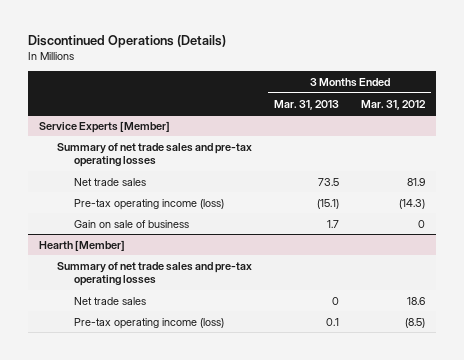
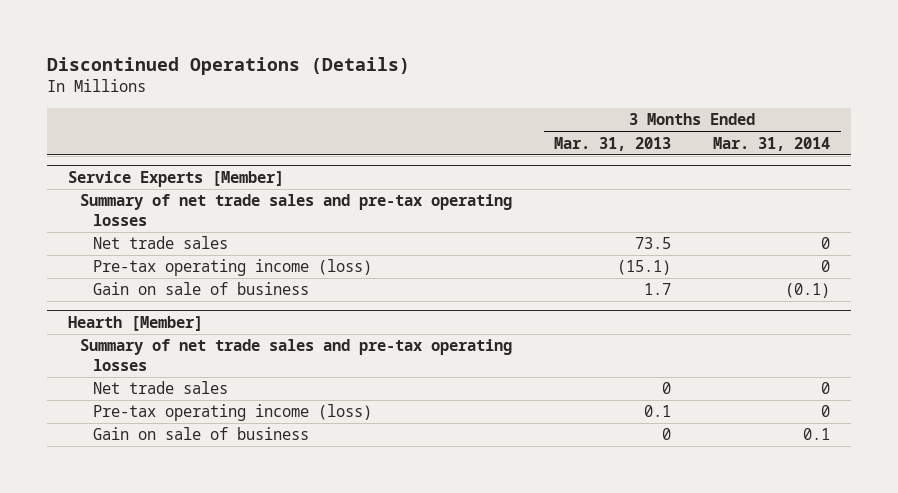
[361,99,427,110] Mar. 31, 2012 -> none
none -> [713,136,831,151] Mar. 31, 2014
none -> [93,427,310,441] Gain on sale of business

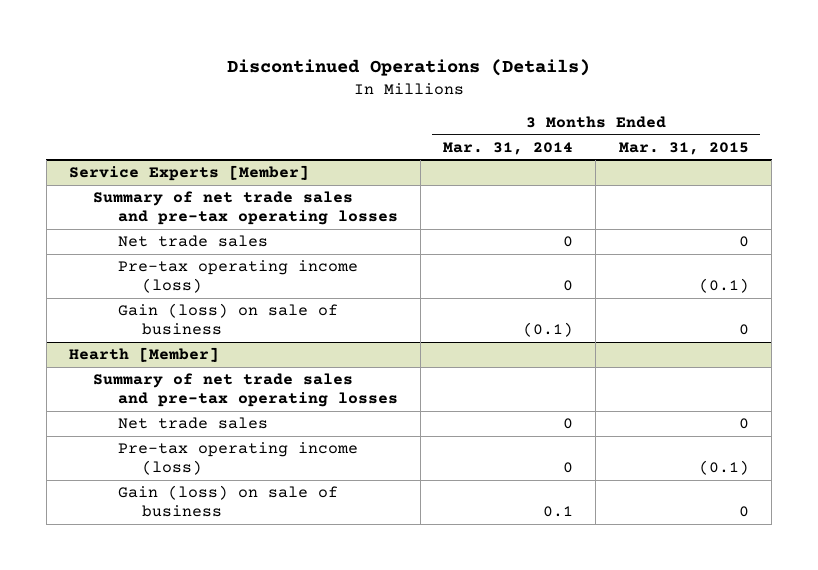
[554,136,672,151] Mar. 31, 2013 -> none
none -> [618,141,749,155] Mar. 31, 2015
[93,282,310,296] Gain on sale of business -> [117,303,338,336] Gain (loss) on sale of business
[93,427,310,441] Gain on sale of business -> [117,485,338,518] Gain (loss) on sale of business

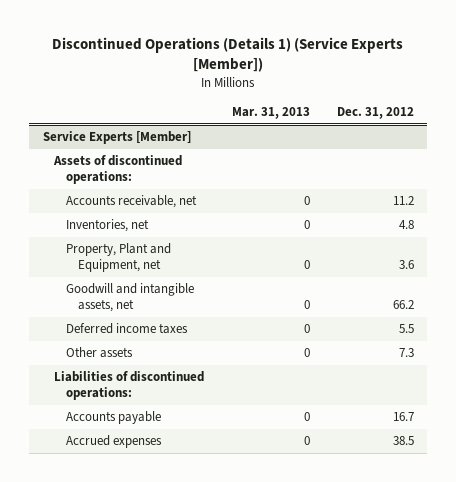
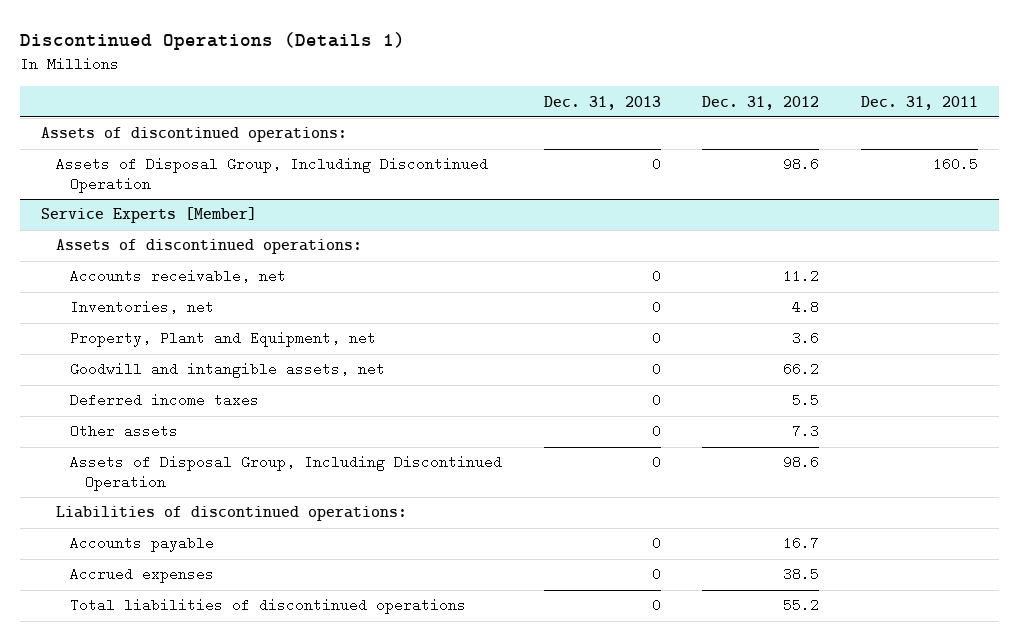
[52,37,404,73] Discontinued Operations (Details 1) (Service Experts [Member]) -> [19,32,405,51] Discontinued Operations (Details 1)
[231,107,310,120] Mar. 31, 2013 -> none
none -> [543,95,661,110] Dec. 31, 2013
none -> [861,95,979,110] Dec. 31, 2011
none -> [40,127,347,143] Assets of discontinued operations:
none -> [55,157,488,194] Assets of Disposal Group, Including Discontinued Operation
none -> [70,455,503,492] Assets of Disposal Group, Including Discontinued Operation
none -> [70,598,467,615] Total liabilities of discontinued operations

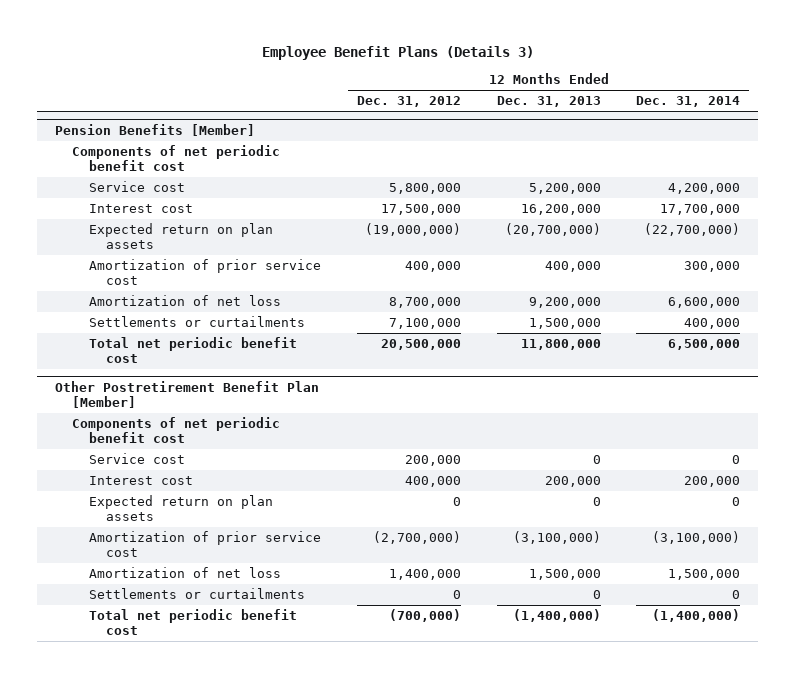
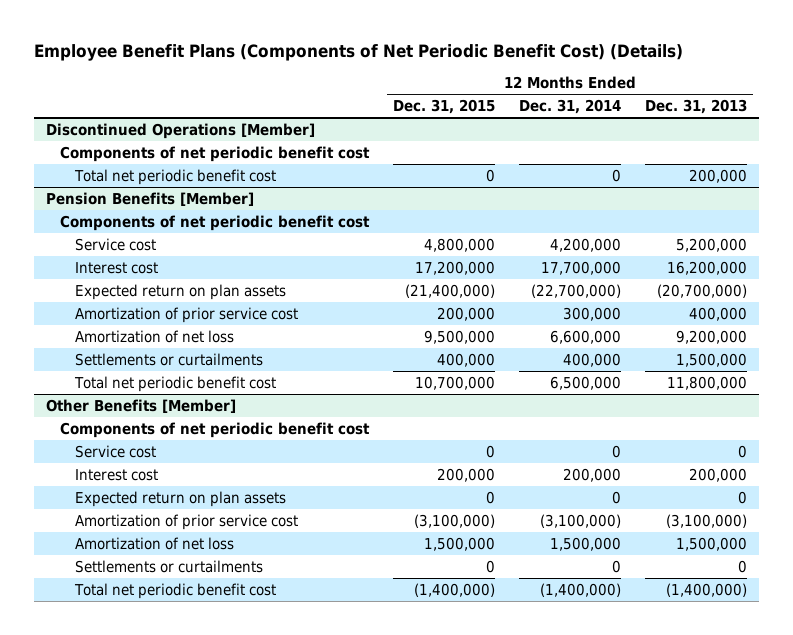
[261,45,534,60] Employee Benefit Plans (Details 3) -> [34,43,684,61] Employee Benefit Plans (Components of Net Periodic Benefit Cost) (Details)
[356,96,461,108] Dec. 31, 2012 -> none
none -> [393,99,496,115] Dec. 31, 2015
none -> [46,122,316,139] Discontinued Operations [Member]
none -> [60,145,371,162] Components of net periodic benefit cost
none -> [73,168,276,185] Total net periodic benefit cost
[55,380,320,408] Other Postretirement Benefit Plan [Member] -> [46,398,237,413] Other Benefits [Member]

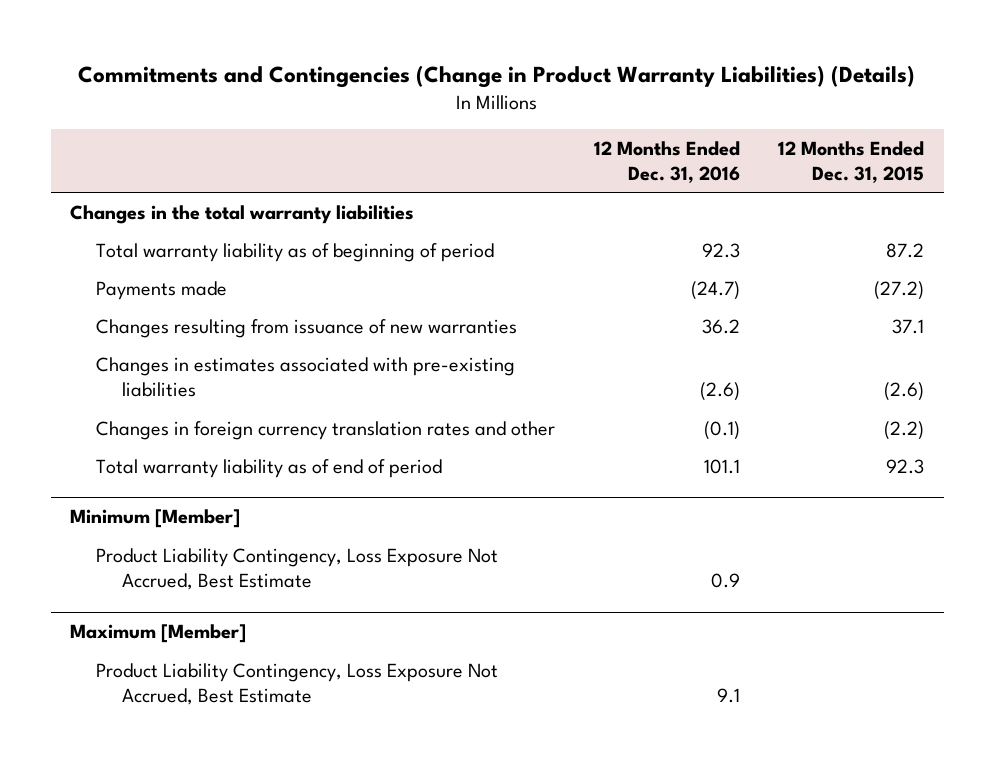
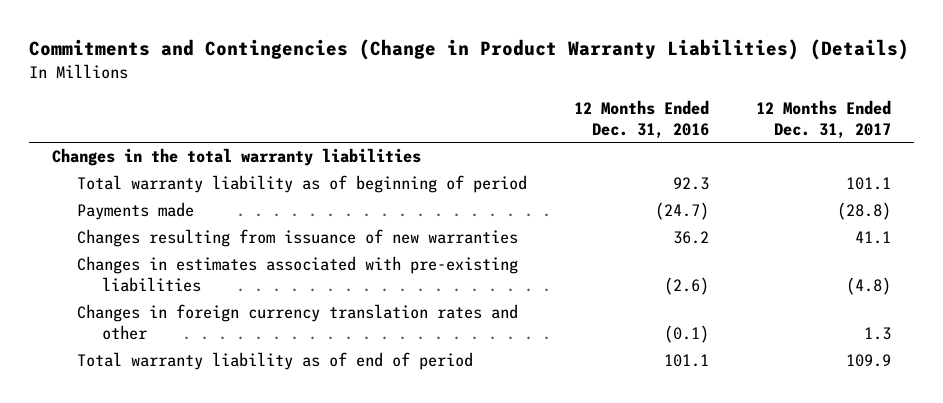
[778,140,925,183] 12 Months Ended Dec. 31, 2015 -> none
none -> [755,99,891,139] 12 Months Ended Dec. 31, 2017
[69,509,240,529] Minimum [Member] -> none
[96,547,499,590] Product Liability Contingency, Loss Exposure Not Accrued, Best Estimate -> none
[69,624,246,644] Maximum [Member] -> none
[96,662,499,705] Product Liability Contingency, Loss Exposure Not Accrued, Best Estimate -> none

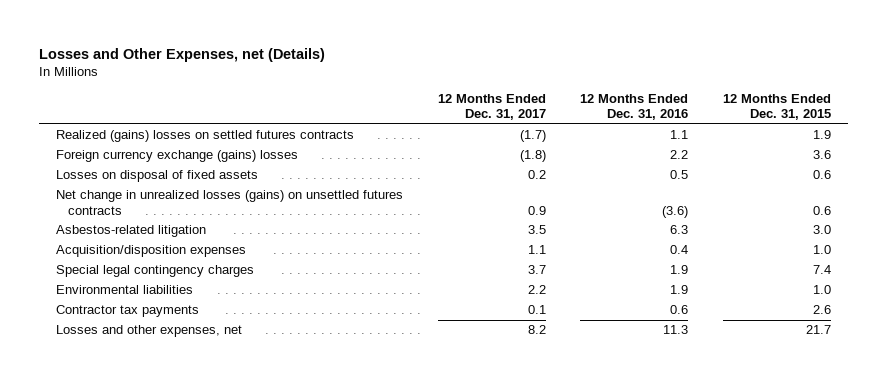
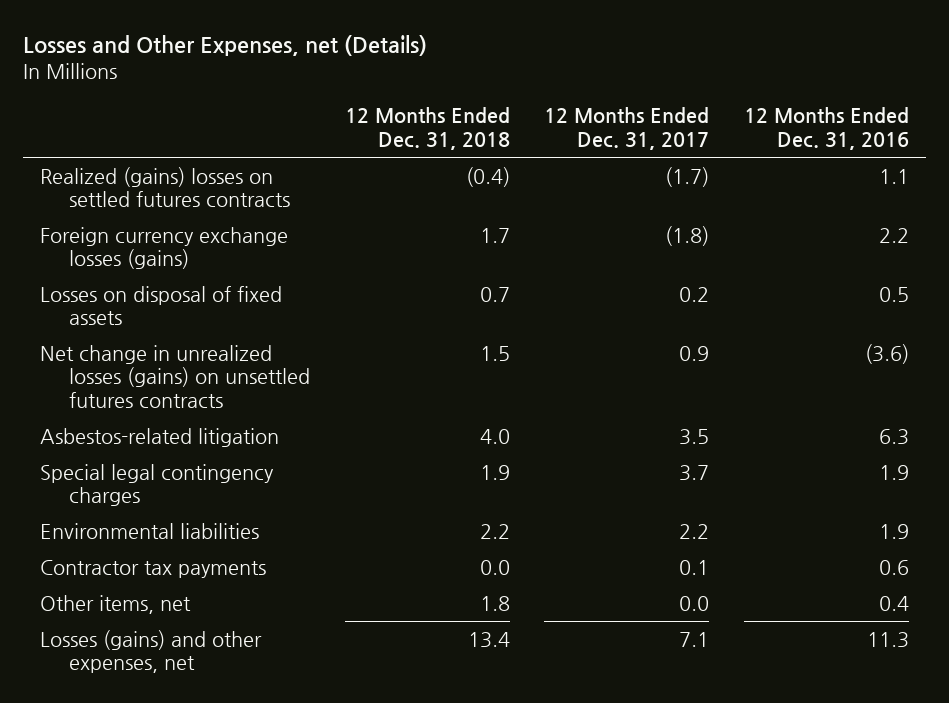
[723,94,832,121] 12 Months Ended Dec. 31, 2015 -> none
none -> [344,107,510,150] 12 Months Ended Dec. 31, 2018
[56,150,299,163] Foreign currency exchange (gains) losses -> [39,226,288,270] Foreign currency exchange losses (gains)
[56,245,247,258] Acquisition/disposition expenses -> none
none -> [39,594,191,614] Other items, net
[56,325,243,338] Losses and other expenses, net -> [39,629,262,674] Losses (gains) and other expenses, net
[527,325,546,335] 8.2 -> [679,631,710,647] 7.1

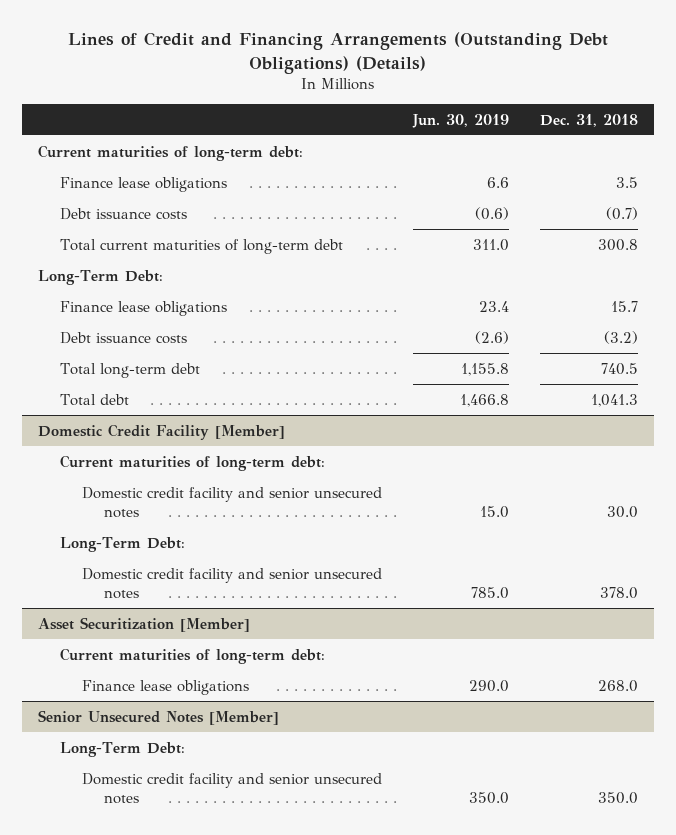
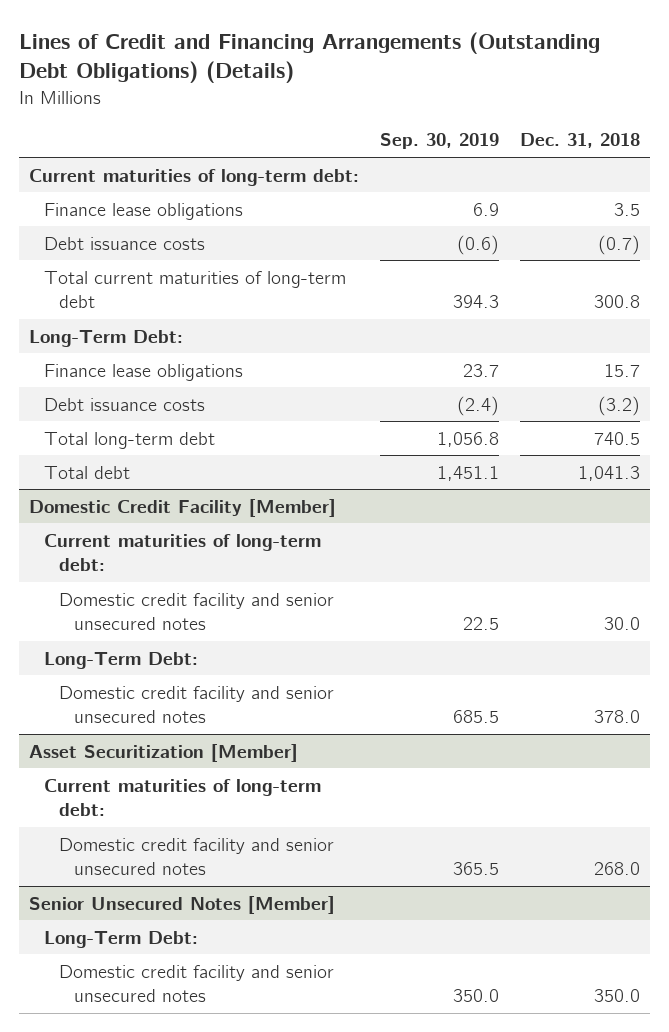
[411,113,509,128] Jun. 30, 2019 -> none
none -> [379,133,499,150] Sep. 30, 2019
[81,679,249,695] Finance lease obligations -> [59,837,335,876] Domestic credit facility and senior unsecured notes

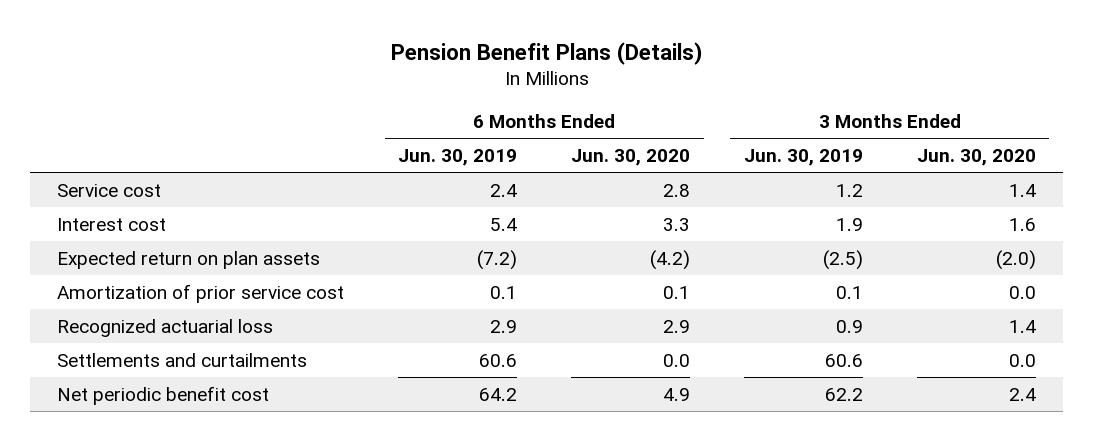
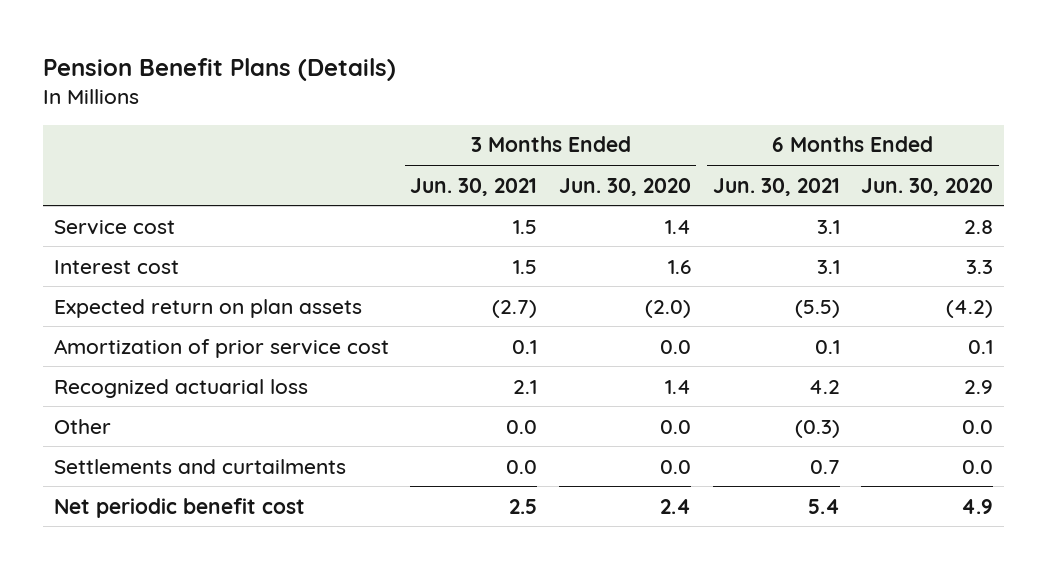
[398,149,518,167] Jun. 30, 2019 -> none
[743,149,863,167] Jun. 30, 2019 -> none
none -> [410,177,538,196] Jun. 30, 2021
none -> [712,177,840,196] Jun. 30, 2021
none -> [53,418,111,434] Other

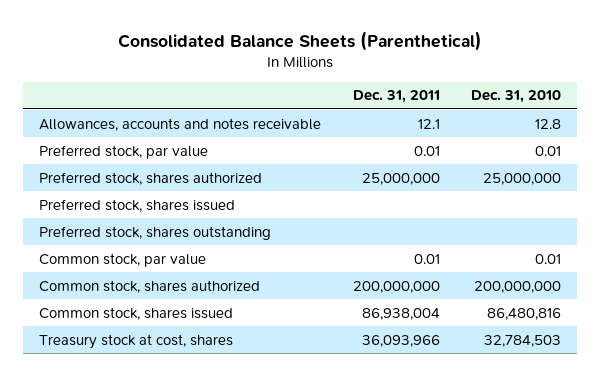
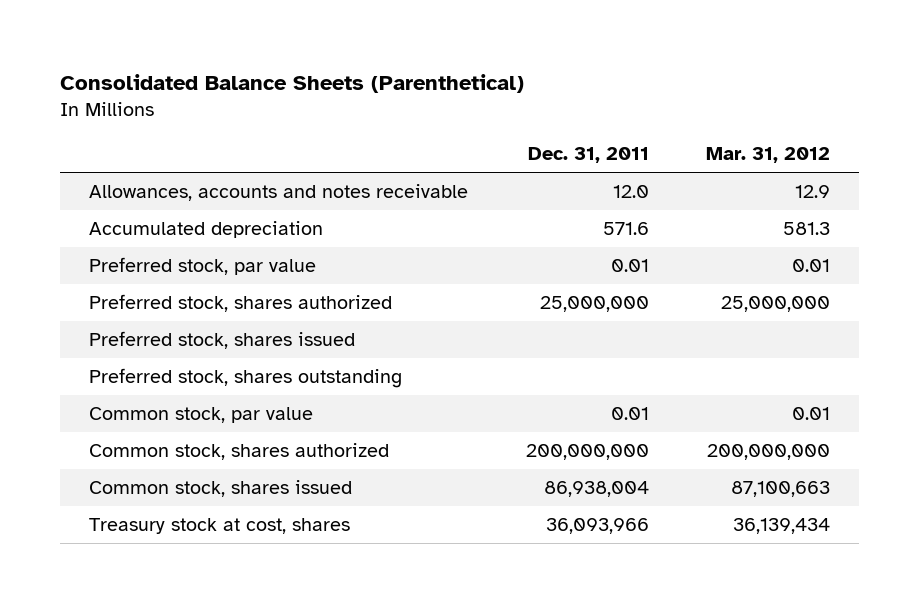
[471,90,562,104] Dec. 31, 2010 -> none
none -> [706,147,831,164] Mar. 31, 2012
[417,118,440,129] 12.1 -> [612,184,649,198] 12.0
none -> [88,220,323,238] Accumulated depreciation

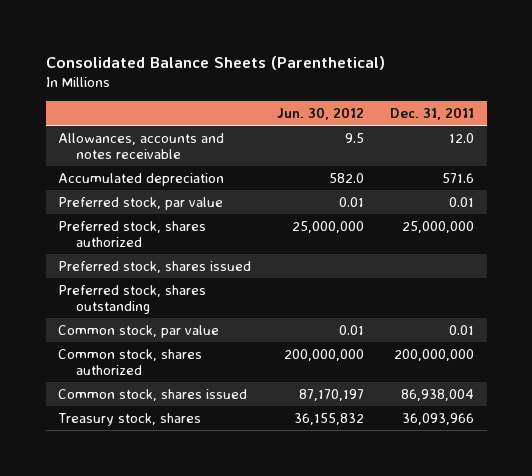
[706,147,831,164] Mar. 31, 2012 -> none
none -> [277,107,365,121] Jun. 30, 2012
[88,517,350,534] Treasury stock at cost, shares -> [58,412,202,426] Treasury stock, shares

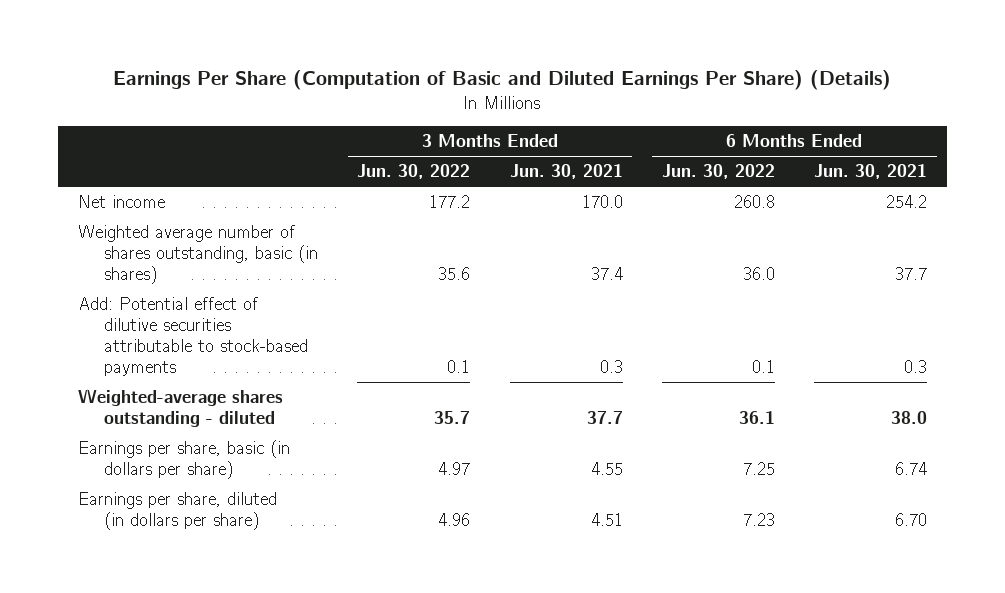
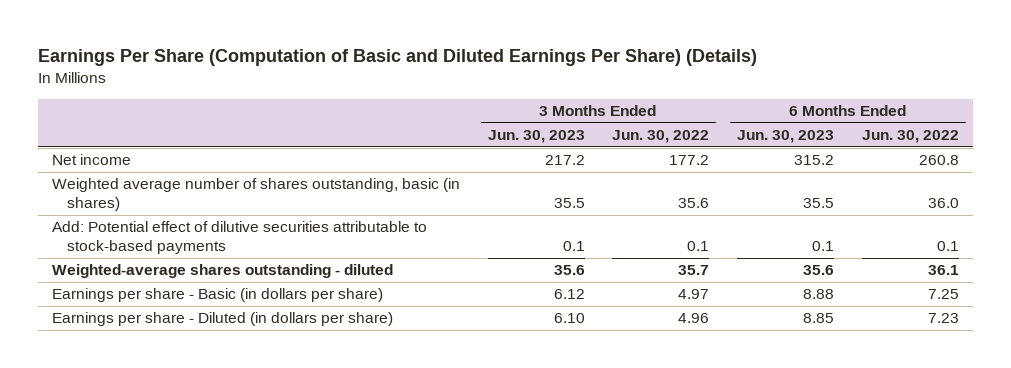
[509,164,623,180] Jun. 30, 2021 -> none
[813,164,927,180] Jun. 30, 2021 -> none
none -> [487,130,585,144] Jun. 30, 2023
none -> [737,130,835,144] Jun. 30, 2023
[77,440,290,479] Earnings per share, basic (in dollars per share) -> [51,288,383,303] Earnings per share - Basic (in dollars per share)
[77,492,277,530] Earnings per share, diluted (in dollars per share) -> [51,312,393,327] Earnings per share - Diluted (in dollars per share)

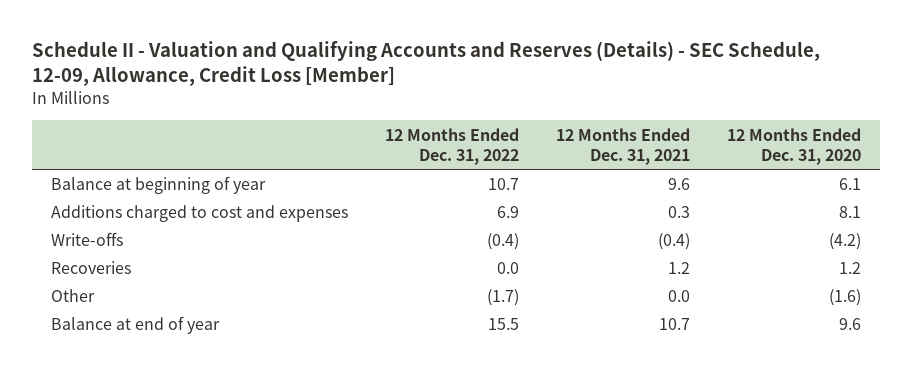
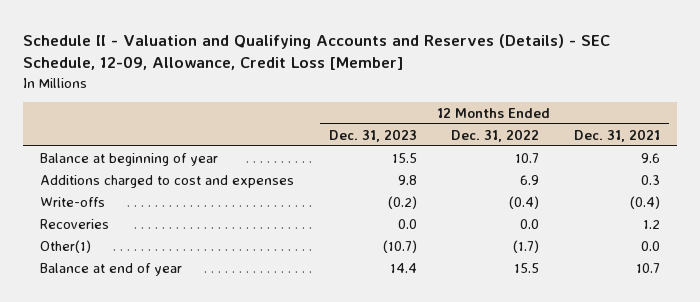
[727,127,862,165] 12 Months Ended Dec. 31, 2020 -> none
none -> [328,128,417,142] Dec. 31, 2023
[50,289,95,303] Other -> [40,239,92,253] Other(1)

